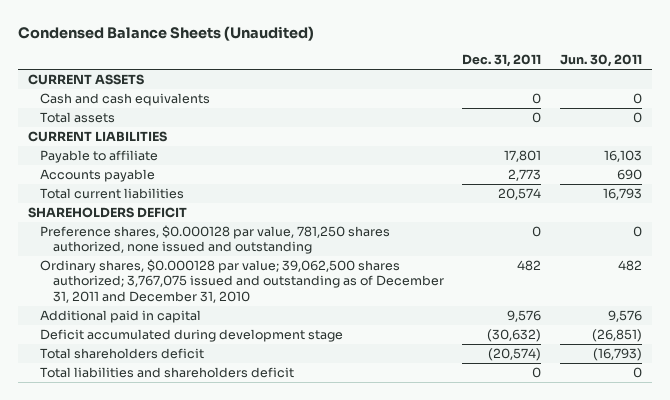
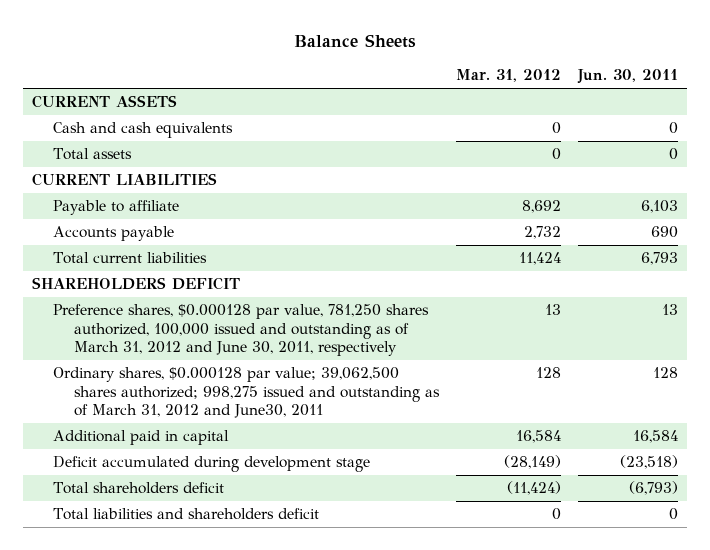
[18,25,315,41] Condensed Balance Sheets (Unaudited) -> [293,33,416,48] Balance Sheets
[462,54,542,68] Dec. 31, 2011 -> none
none -> [456,69,562,83] Mar. 31, 2012
[604,150,643,163] 16,103 -> [641,200,679,214] 6,103
[603,188,643,201] 16,793 -> [641,252,679,266] 6,793
[40,225,391,255] Preference shares, $0.000128 par value, 781,250 shares authorized, none issued and outstanding -> [53,304,430,356] Preference shares, $0.000128 par value, 781,250 shares authorized, 100,000 issued and outstanding as of March 31, 2012 and June 30, 2011, respectively
[633,226,643,238] 0 -> [662,304,679,316] 13
[40,259,444,303] Ordinary shares, $0.000128 par value; 39,062,500 shares authorized; 3,767,075 issued and outstanding as of December 31, 2011 and December 31, 2010 -> [53,367,441,418] Ordinary shares, $0.000128 par value; 39,062,500 shares authorized; 998,275 issued and outstanding as of March 31, 2012 and June30, 2011
[618,260,643,272] 482 -> [653,367,679,379] 128
[608,310,643,323] 9,576 -> [633,430,679,444] 16,584
[592,329,643,343] (26,851) -> [620,455,679,470] (23,518)
[593,348,643,362] (16,793) -> [629,481,679,496] (6,793)

